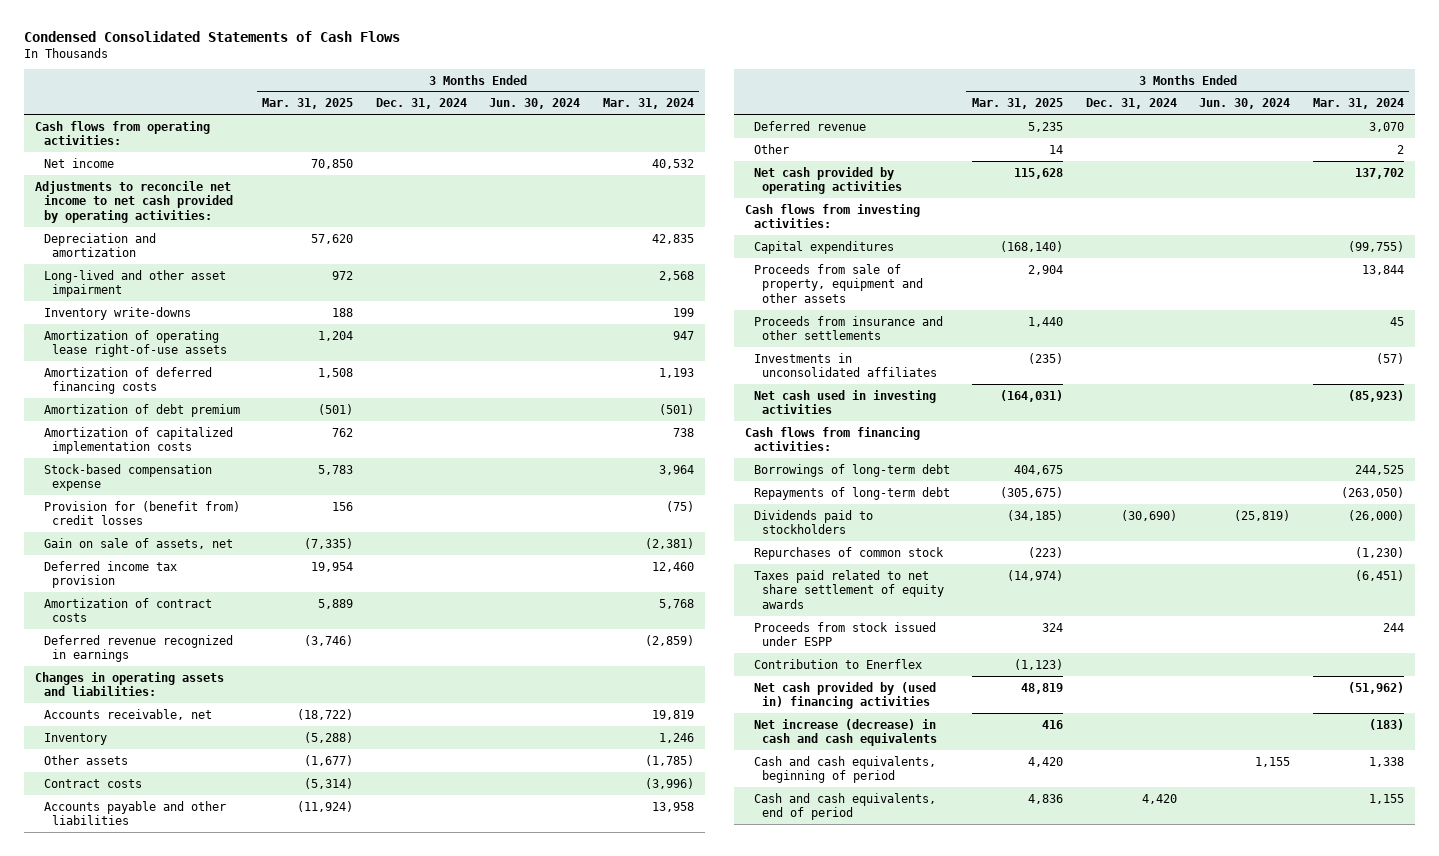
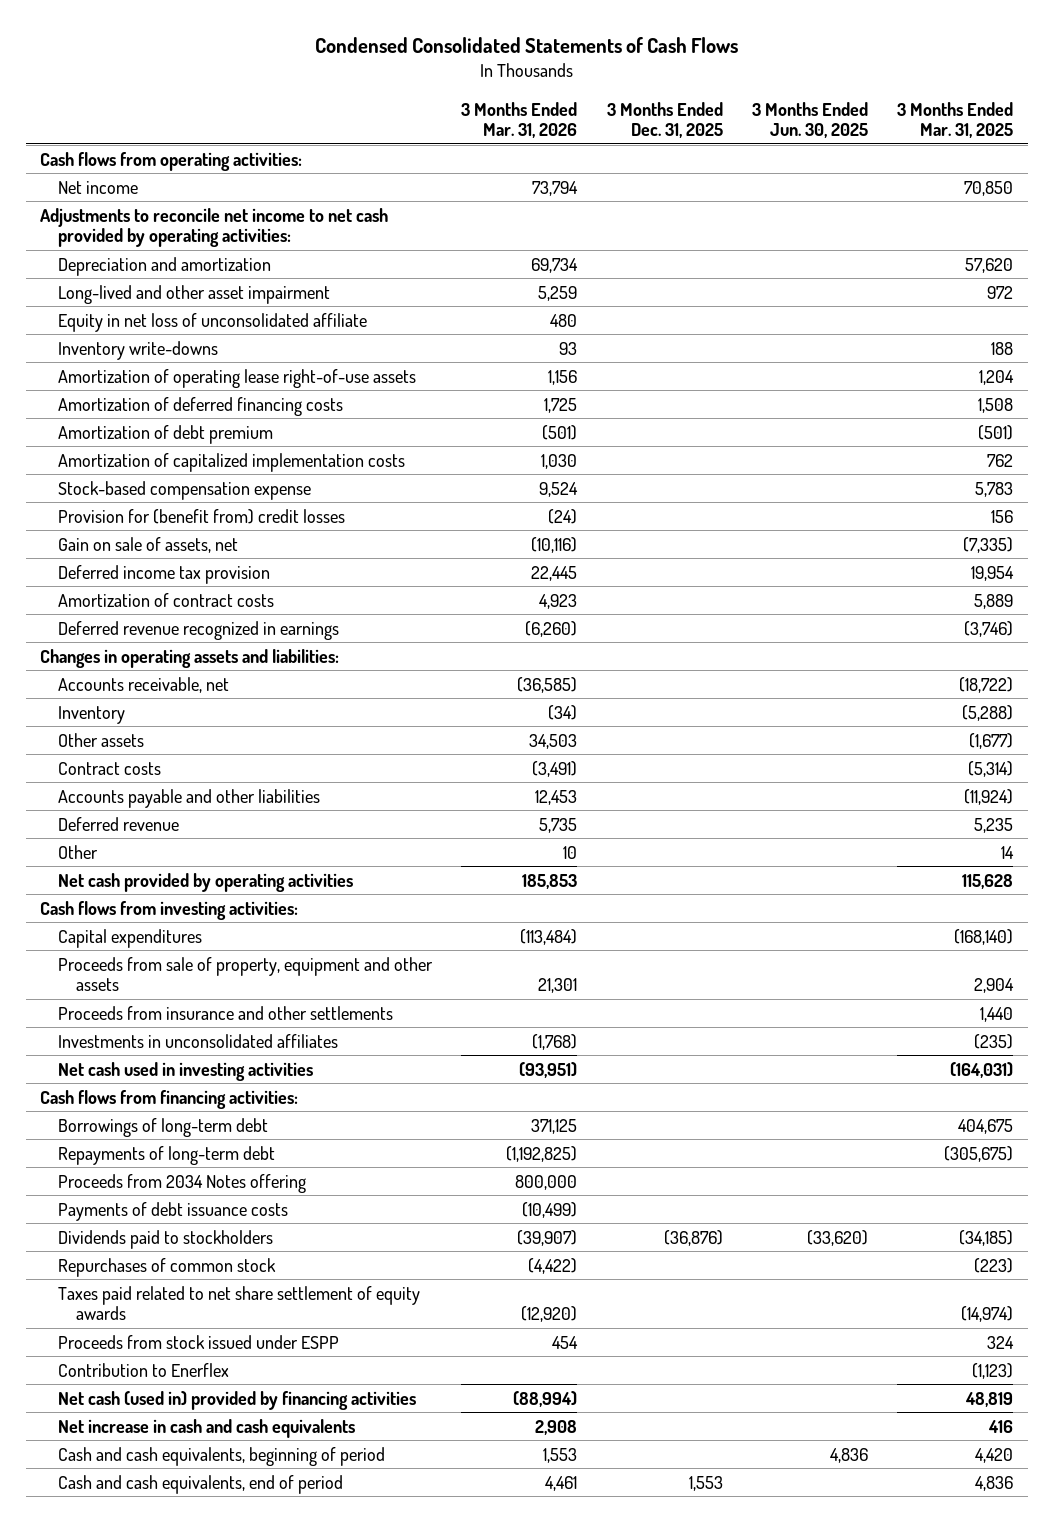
[375,98,467,110] Dec. 31, 2024 -> none
[489,98,581,110] Jun. 30, 2024 -> none
[602,98,694,110] Mar. 31, 2024 -> none
none -> [461,101,578,139] 3 Months Ended Mar. 31, 2026
none -> [606,101,723,139] 3 Months Ended Dec. 31, 2025
none -> [751,101,868,139] 3 Months Ended Jun. 30, 2025
none -> [58,312,368,332] Equity in net loss of unconsolidated affiliate
none -> [58,1173,307,1193] Proceeds from 2034 Notes offering
none -> [58,1201,289,1221] Payments of debt issuance costs
[753,681,936,710] Net cash provided by (used in) financing activities -> [58,1390,417,1410] Net cash (used in) provided by financing activities
[753,718,937,747] Net increase (decrease) in cash and cash equivalents -> [58,1418,356,1438] Net increase in cash and cash equivalents

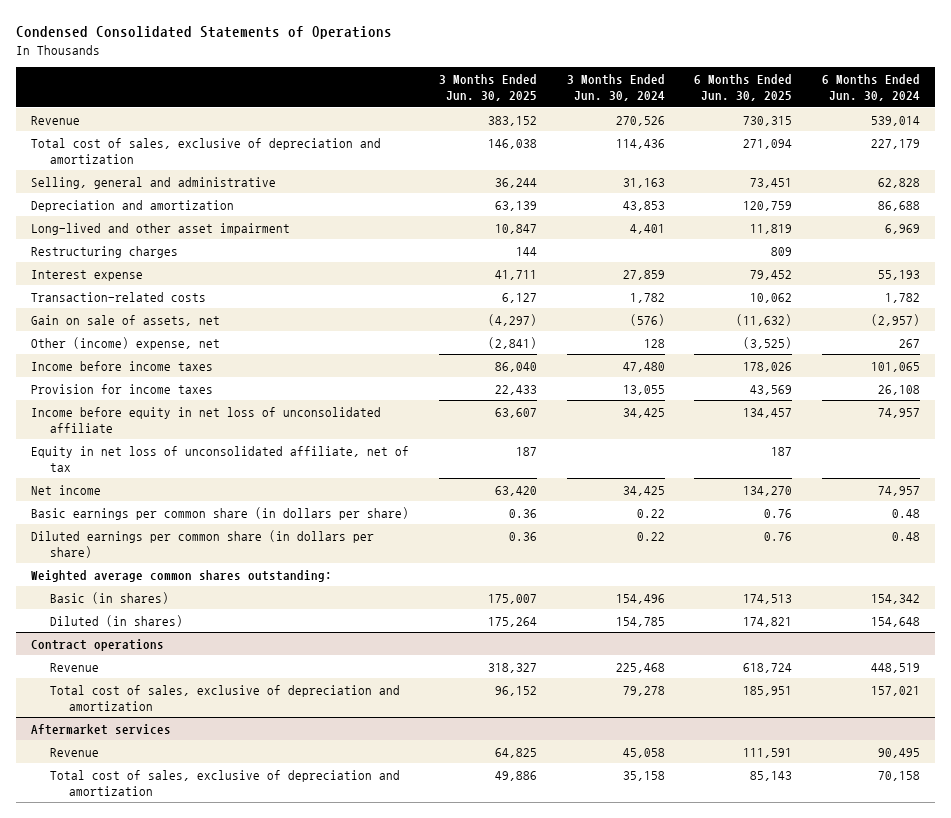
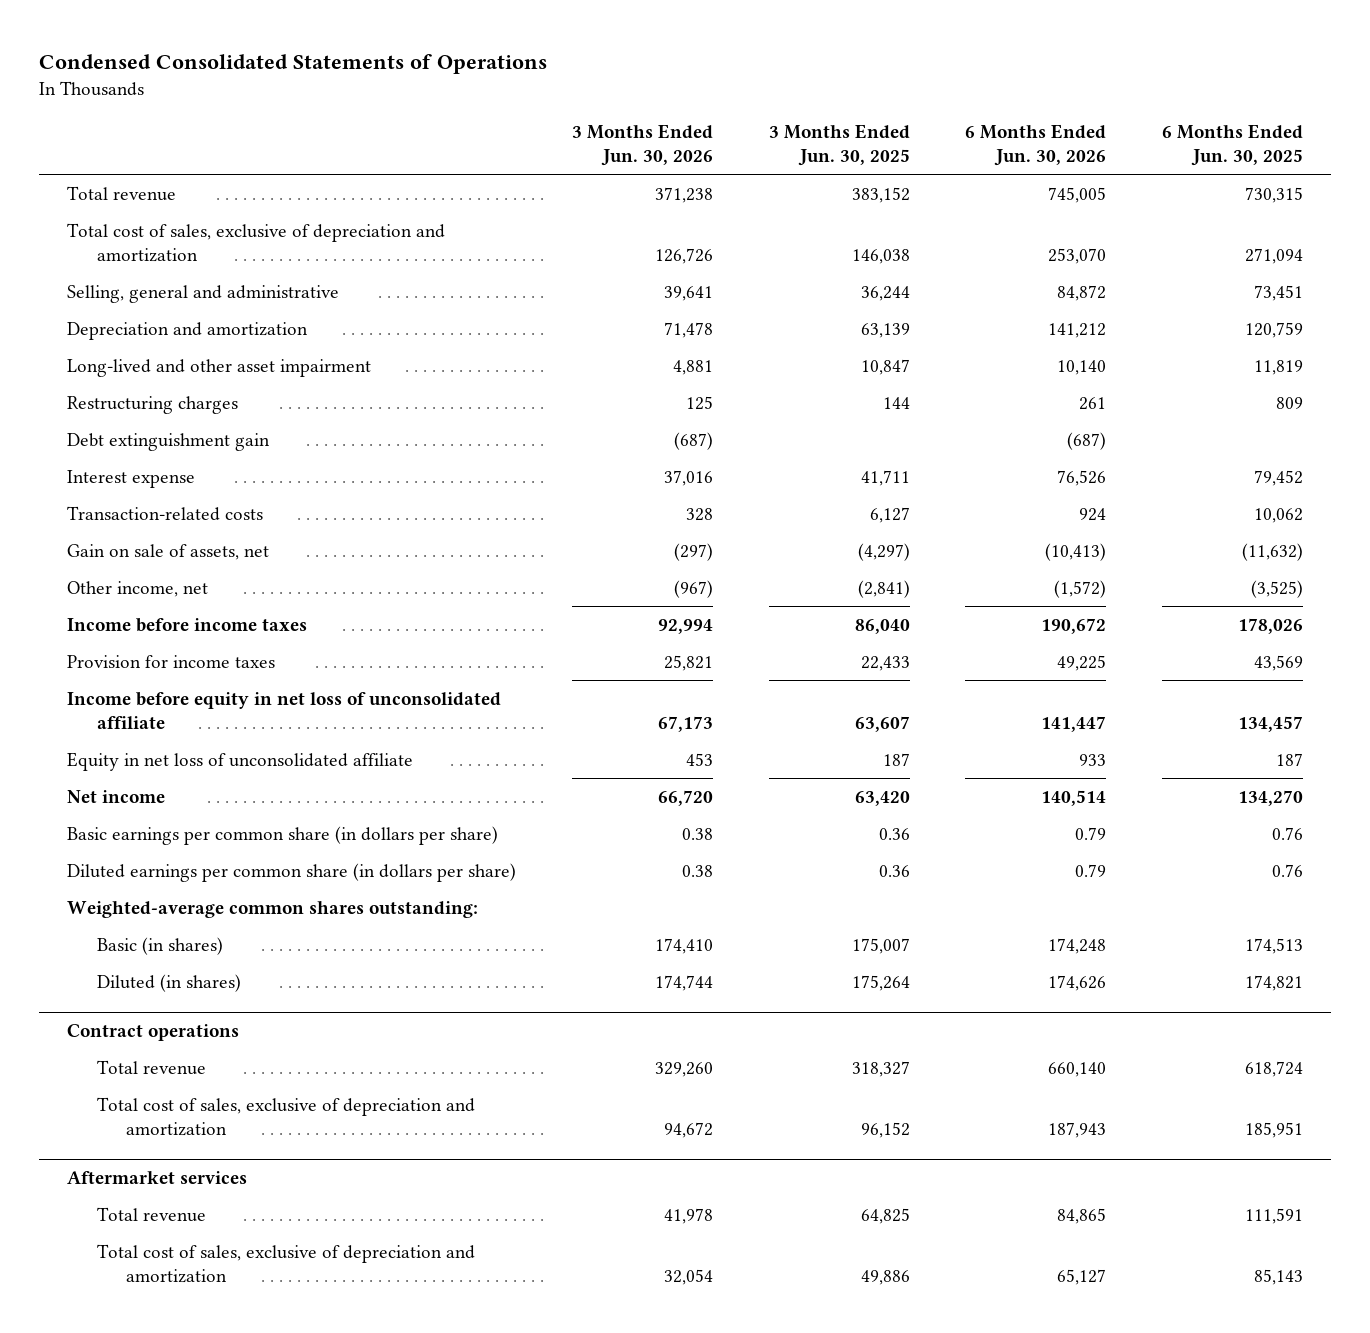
[566,74,665,102] 3 Months Ended Jun. 30, 2024 -> none
[822,74,921,102] 6 Months Ended Jun. 30, 2024 -> none
none -> [571,124,713,167] 3 Months Ended Jun. 30, 2026
none -> [965,124,1107,167] 6 Months Ended Jun. 30, 2026
[30,115,80,125] Revenue -> [66,185,176,201] Total revenue
none -> [66,432,270,451] Debt extinguishment gain
[30,336,220,350] Other (income) expense, net -> [66,580,208,597] Other income, net
[30,445,409,472] Equity in net loss of unconsolidated affiliate, net of tax -> [66,751,413,771] Equity in net loss of unconsolidated affiliate
[30,569,332,582] Weighted average common shares outstanding: -> [66,900,478,918] Weighted-average common shares outstanding:
[50,662,100,672] Revenue -> [96,1059,206,1075] Total revenue
[50,747,100,757] Revenue -> [96,1206,206,1222] Total revenue

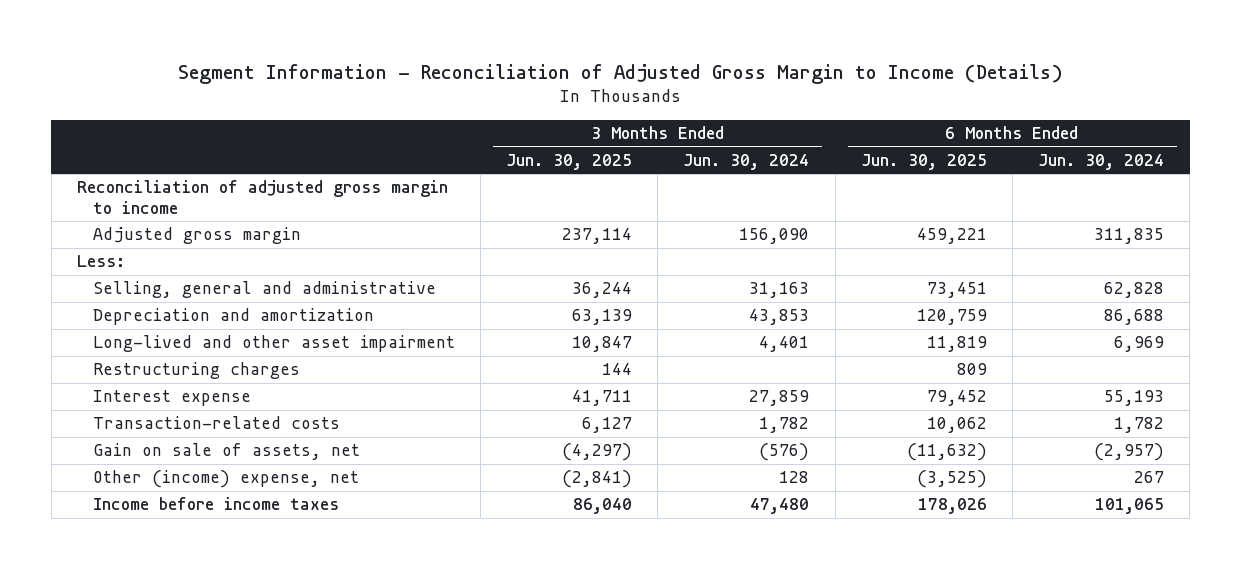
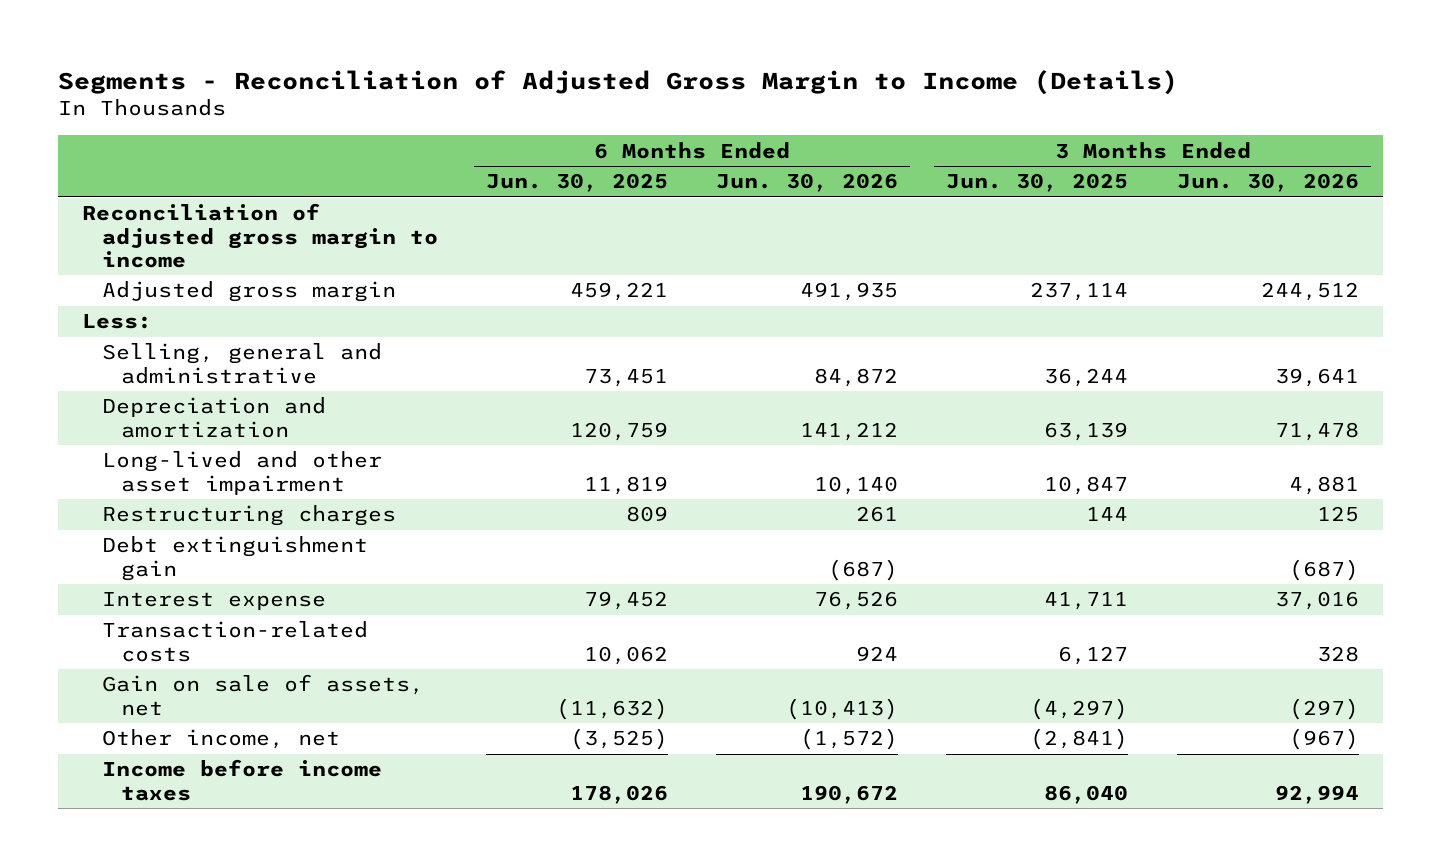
[177,63,1063,84] Segment Information - Reconciliation of Adjusted Gross Margin to Income (Details) -> [57,69,1178,95] Segments - Reconciliation of Adjusted Gross Margin to Income (Details)
[683,154,810,171] Jun. 30, 2024 -> none
[1038,154,1165,171] Jun. 30, 2024 -> none
none -> [716,173,899,193] Jun. 30, 2026
none -> [1176,173,1359,193] Jun. 30, 2026
none -> [101,536,368,581] Debt extinguishment gain
[92,470,359,489] Other (income) expense, net -> [101,729,340,750] Other income, net

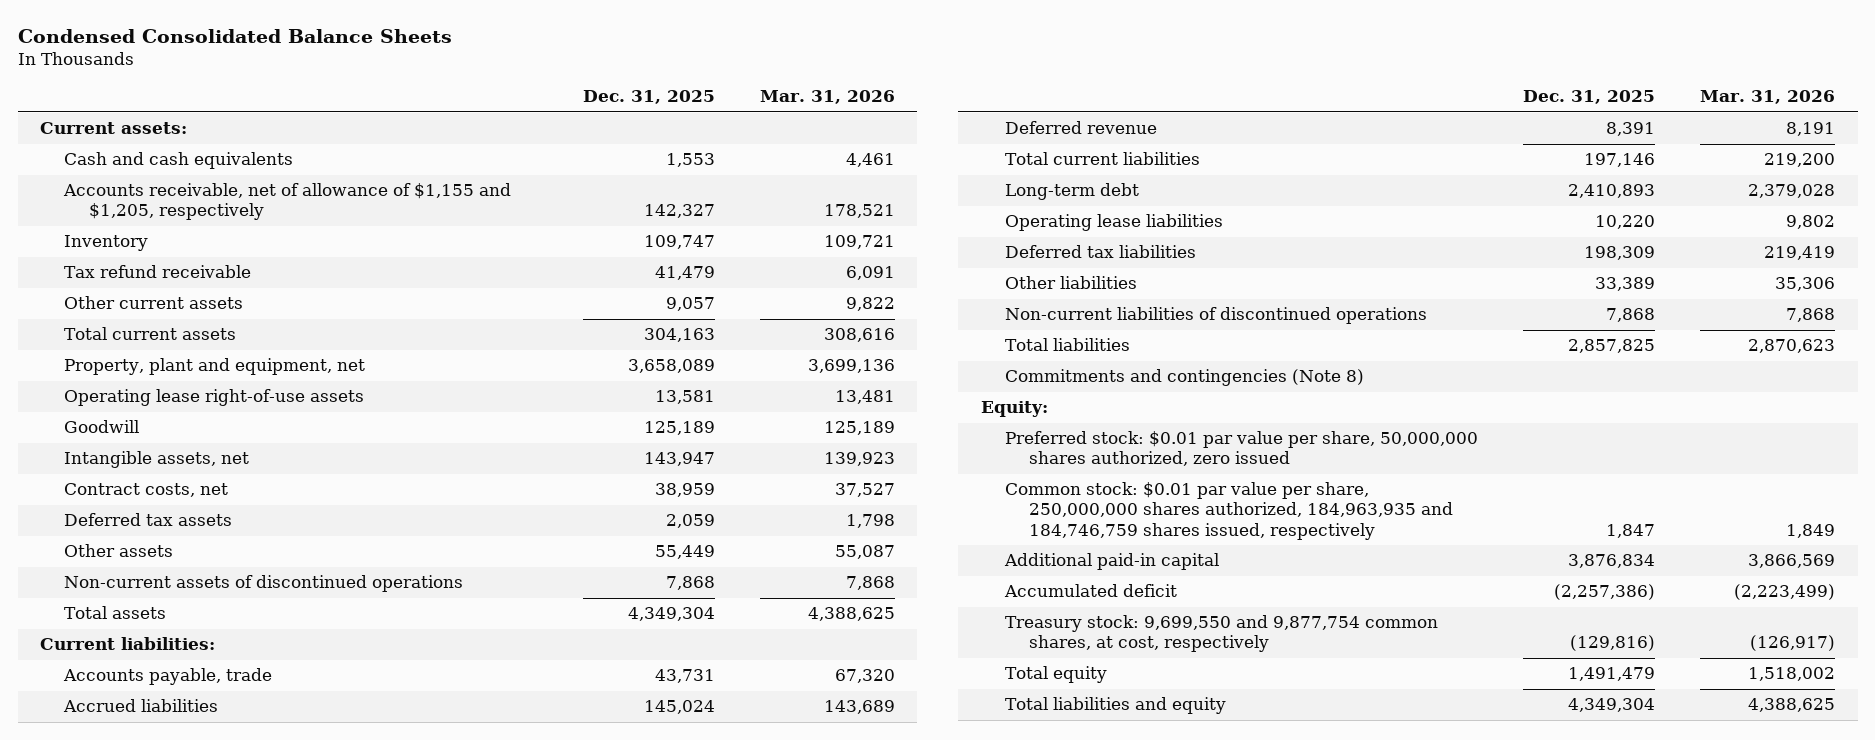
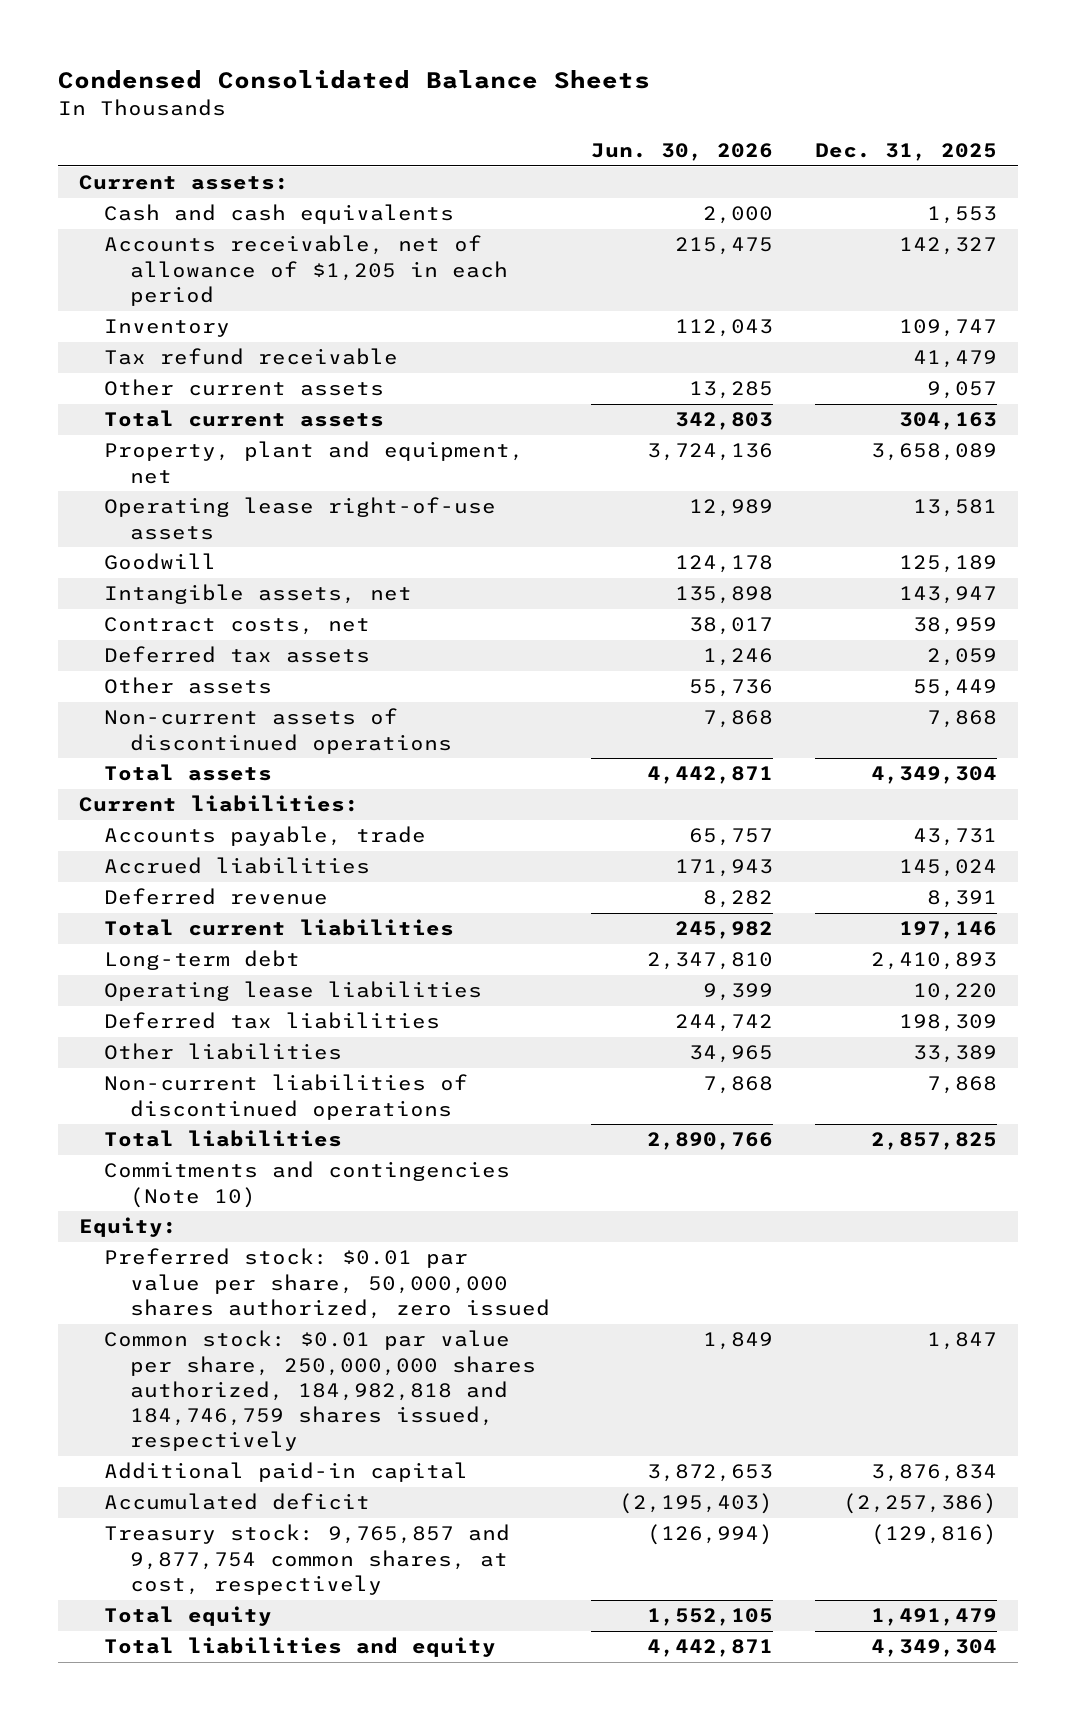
[759,90,895,105] Mar. 31, 2026 -> none
none -> [591,142,774,161] Jun. 30, 2026
[63,183,512,221] Accounts receivable, net of allowance of $1,155 and $1,205, respectively -> [104,235,508,306] Accounts receivable, net of allowance of $1,205 in each period
[1004,369,1364,387] Commitments and contingencies (Note 8) -> [104,1161,511,1208] Commitments and contingencies (Note 10)
[1004,482,1454,540] Common stock: $0.01 par value per share, 250,000,000 shares authorized, 184,963,935 and 184,746,759 shares issued, respectively -> [104,1330,536,1452] Common stock: $0.01 par value per share, 250,000,000 shares authorized, 184,982,818 and 184,746,759 shares issued, respectively
[1004,615,1438,653] Treasury stock: 9,699,550 and 9,877,754 common shares, at cost, respectively -> [104,1524,511,1595] Treasury stock: 9,765,857 and 9,877,754 common shares, at cost, respectively

